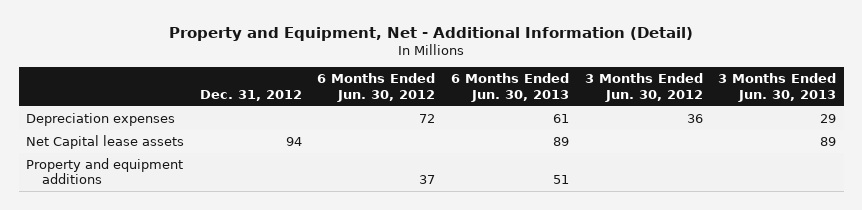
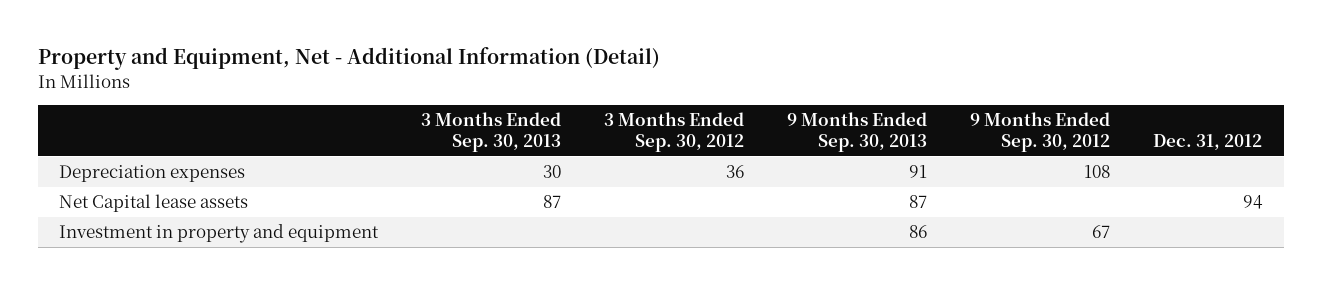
[317,73,436,102] 6 Months Ended Jun. 30, 2012 -> none
[450,73,569,102] 6 Months Ended Jun. 30, 2013 -> none
[584,73,703,102] 3 Months Ended Jun. 30, 2012 -> none
[718,73,837,102] 3 Months Ended Jun. 30, 2013 -> none
none -> [421,112,562,152] 3 Months Ended Sep. 30, 2013
none -> [604,112,745,152] 3 Months Ended Sep. 30, 2012
none -> [787,112,928,152] 9 Months Ended Sep. 30, 2013
none -> [970,112,1111,152] 9 Months Ended Sep. 30, 2012
[26,158,184,185] Property and equipment additions -> [59,224,380,244] Investment in property and equipment

